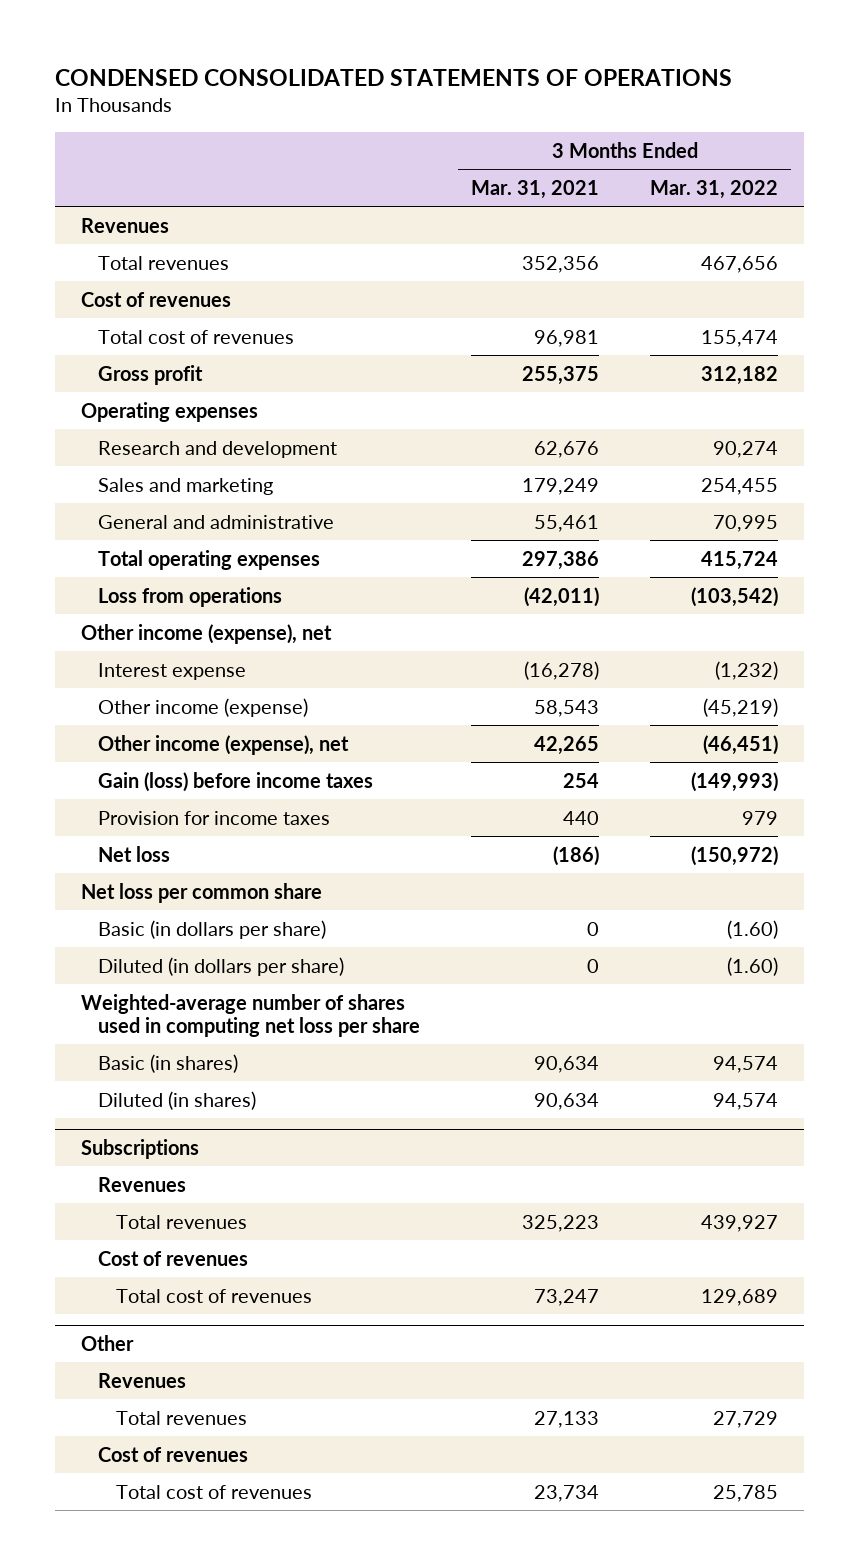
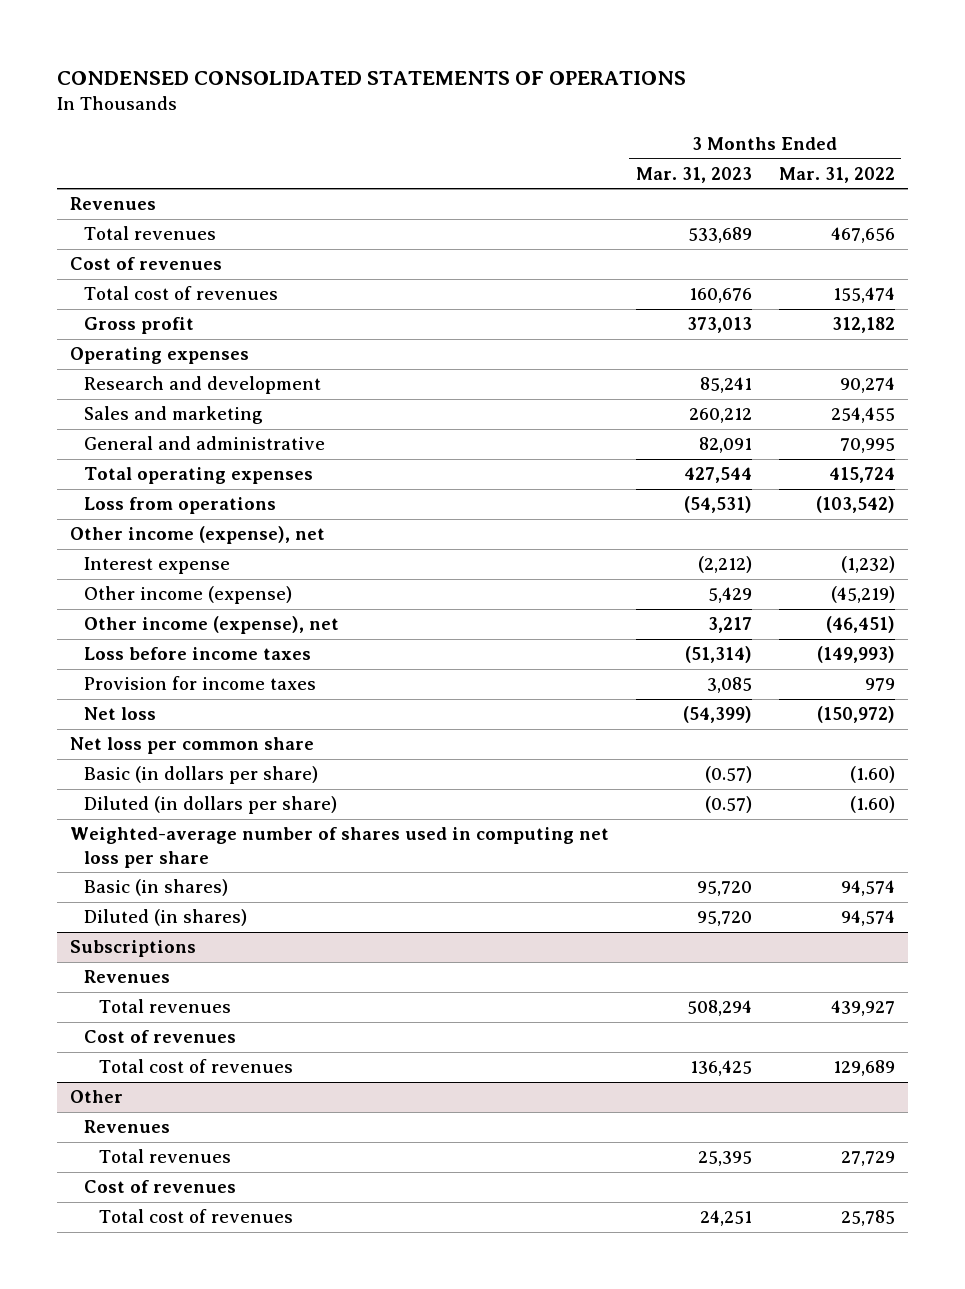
[471,179,600,199] Mar. 31, 2021 -> none
none -> [635,166,752,183] Mar. 31, 2023
[98,771,374,792] Gain (loss) before income taxes -> [84,647,312,661] Loss before income taxes

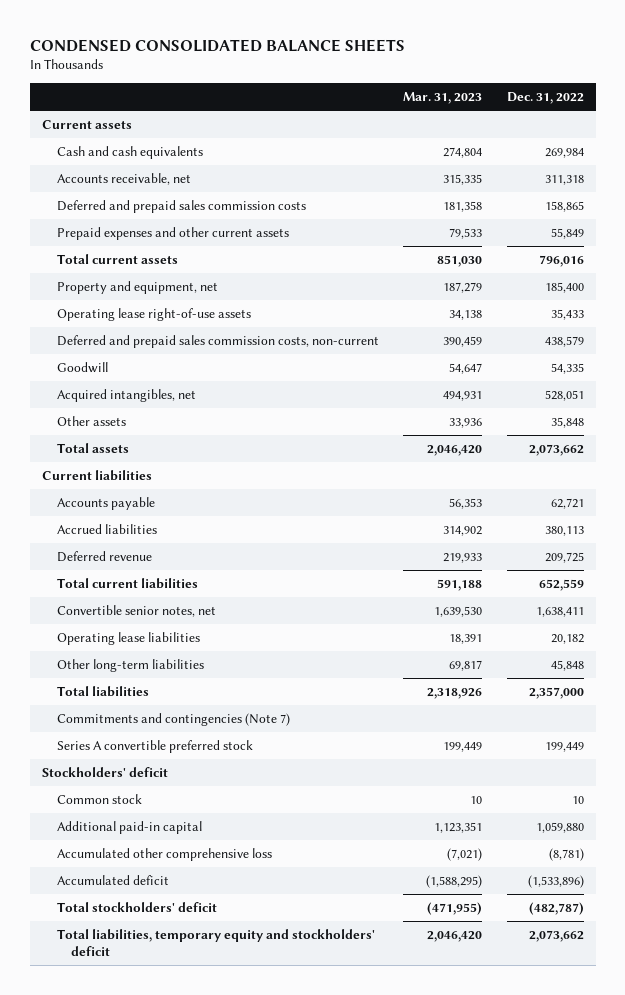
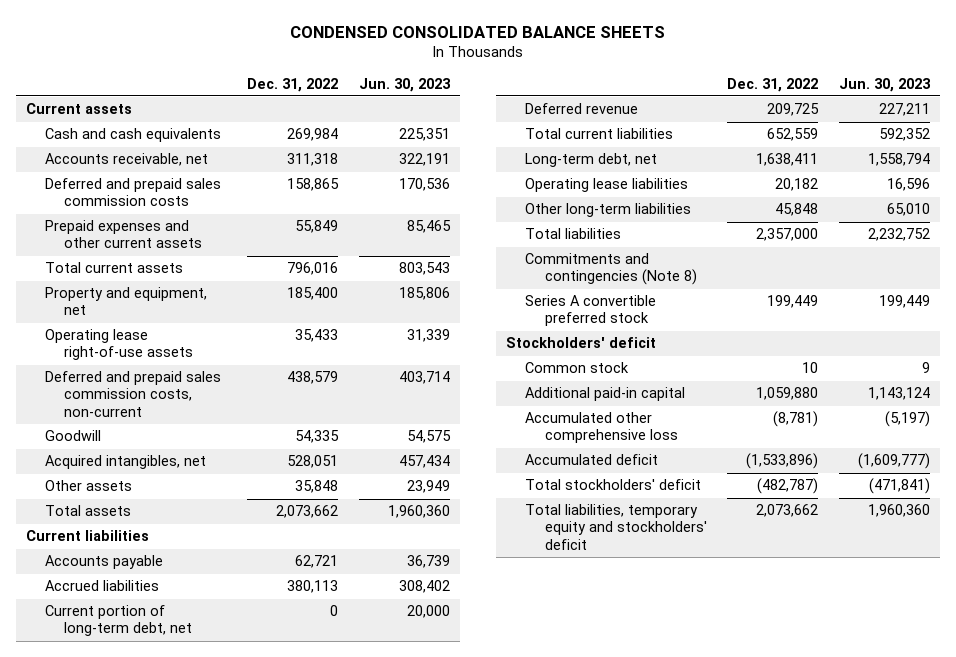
[403,92,483,105] Mar. 31, 2023 -> none
none -> [358,77,451,92] Jun. 30, 2023
none -> [45,605,193,637] Current portion of long-term debt, net
[56,605,216,618] Convertible senior notes, net -> [525,153,658,168] Long-term debt, net
[56,713,290,727] Commitments and contingencies (Note 7) -> [525,253,697,286] Commitments and contingencies (Note 8)

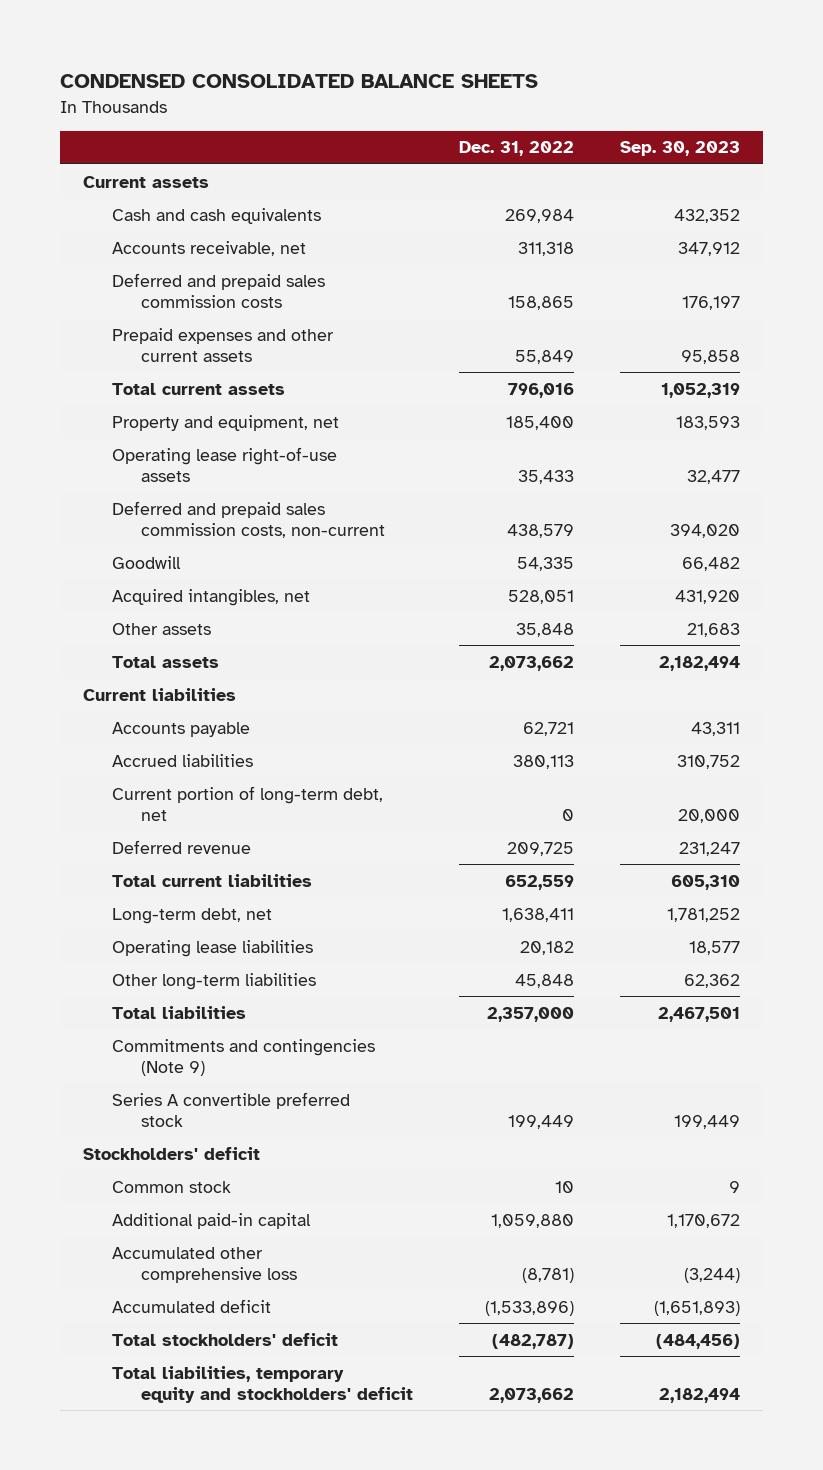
[358,77,451,92] Jun. 30, 2023 -> none
none -> [619,141,740,157] Sep. 30, 2023
[525,253,697,286] Commitments and contingencies (Note 8) -> [111,1038,375,1076] Commitments and contingencies (Note 9)

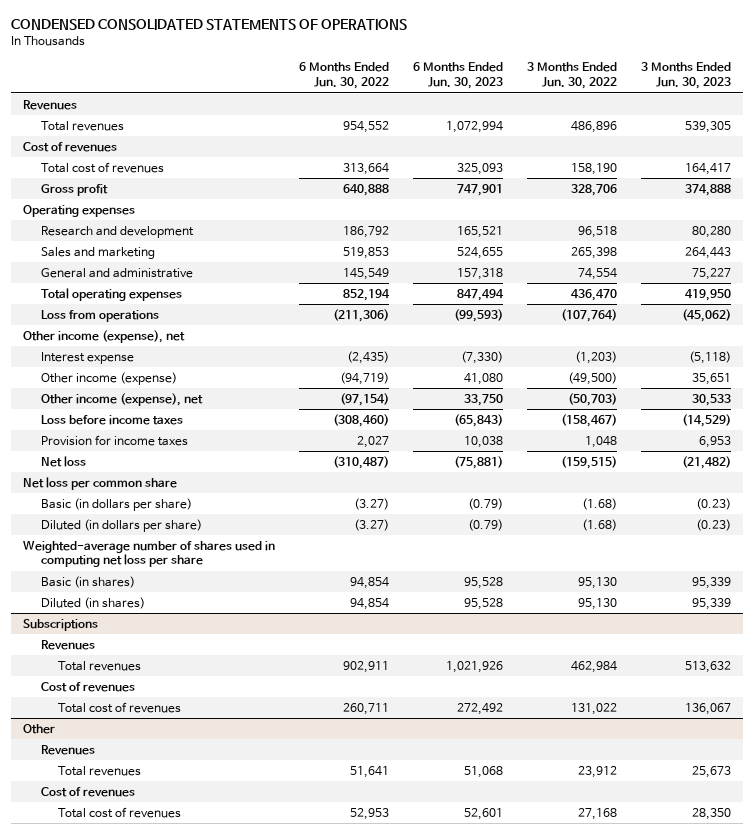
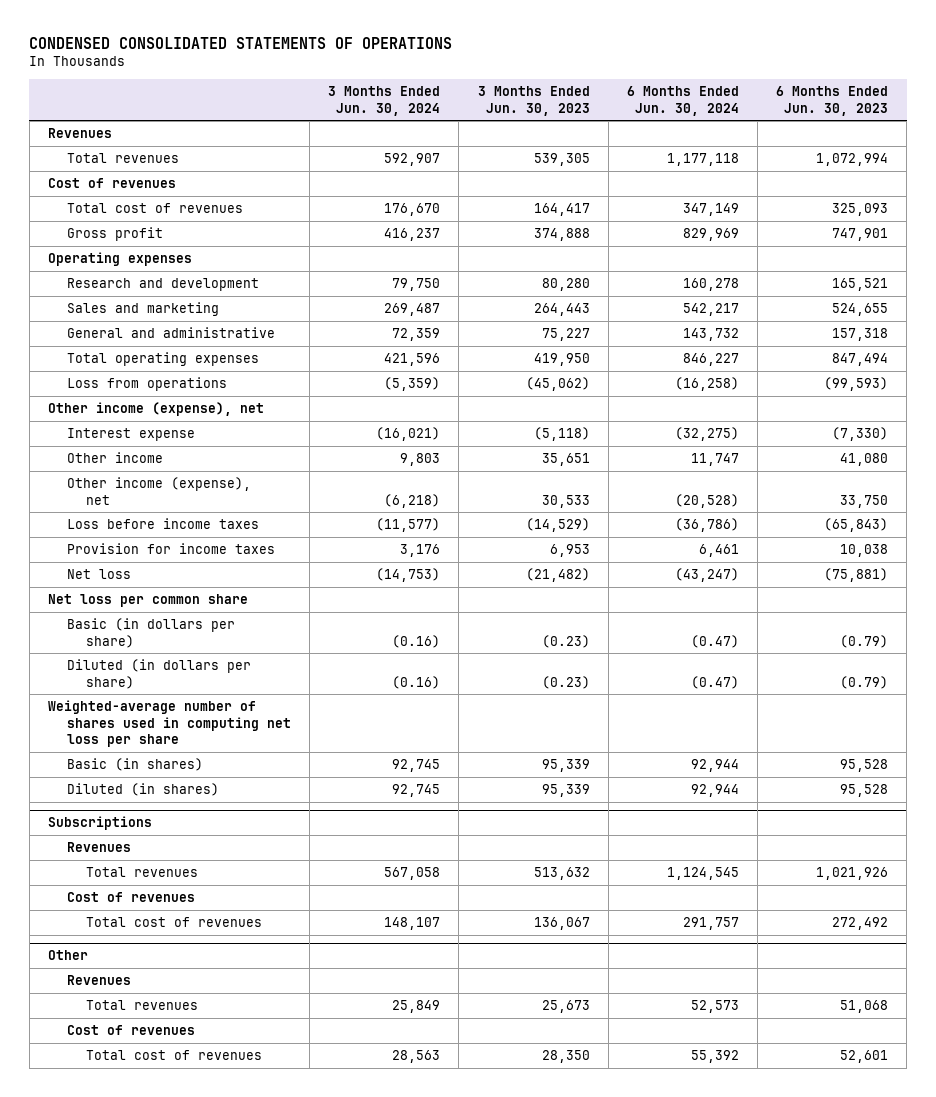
[299,62,390,90] 6 Months Ended Jun. 30, 2022 -> none
[527,62,618,90] 3 Months Ended Jun. 30, 2022 -> none
none -> [328,86,441,116] 3 Months Ended Jun. 30, 2024
none -> [626,86,739,116] 6 Months Ended Jun. 30, 2024
[40,371,177,385] Other income (expense) -> [66,451,163,463] Other income

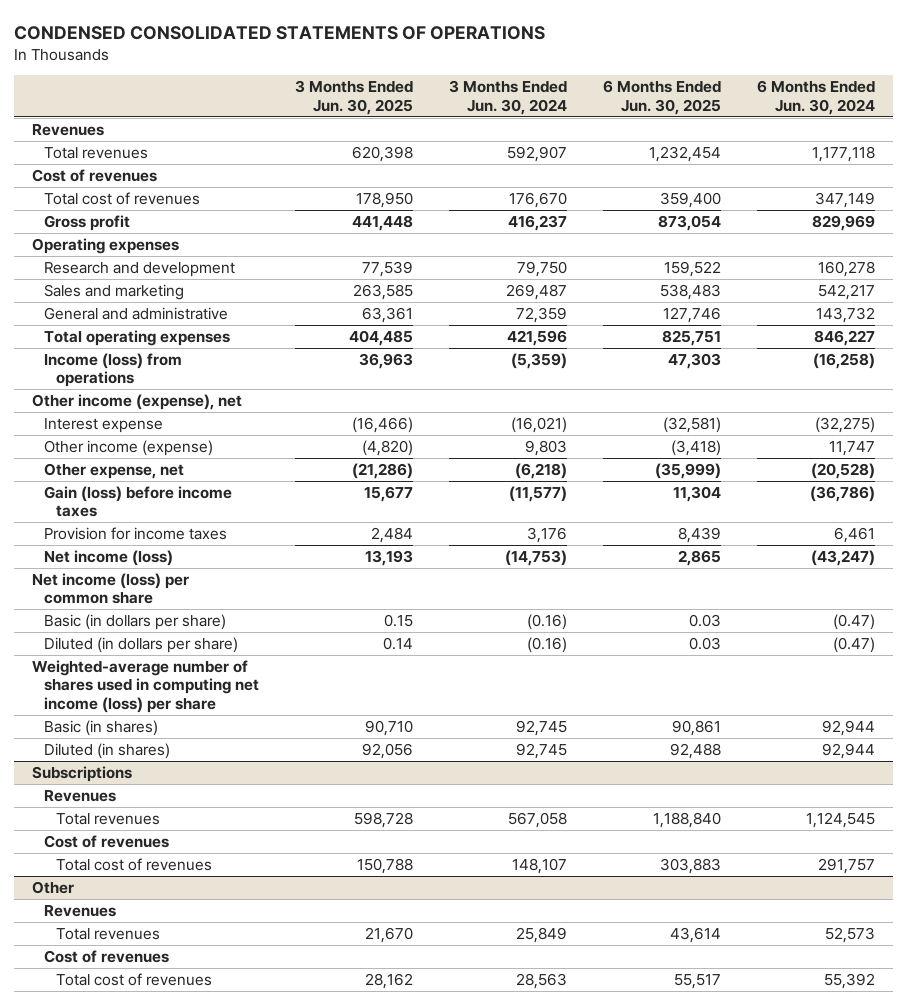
[477,86,590,116] 3 Months Ended Jun. 30, 2023 -> none
[776,86,889,116] 6 Months Ended Jun. 30, 2023 -> none
none -> [294,80,413,115] 3 Months Ended Jun. 30, 2025
none -> [602,80,721,115] 6 Months Ended Jun. 30, 2025
[66,376,227,391] Loss from operations -> [44,353,183,388] Income (loss) from operations
[66,451,163,463] Other income -> [44,440,214,457] Other income (expense)
[66,476,251,505] Other income (expense), net -> [44,463,185,480] Other expense, net
[66,517,259,529] Loss before income taxes -> [44,486,233,518] Gain (loss) before income taxes
[66,568,131,579] Net loss -> [44,550,174,567] Net income (loss)
[47,593,248,607] Net loss per common share -> [32,573,190,605] Net income (loss) per common share
[47,699,291,748] Weighted-average number of shares used in computing net loss per share -> [32,660,260,713] Weighted-average number of shares used in computing net income (loss) per share

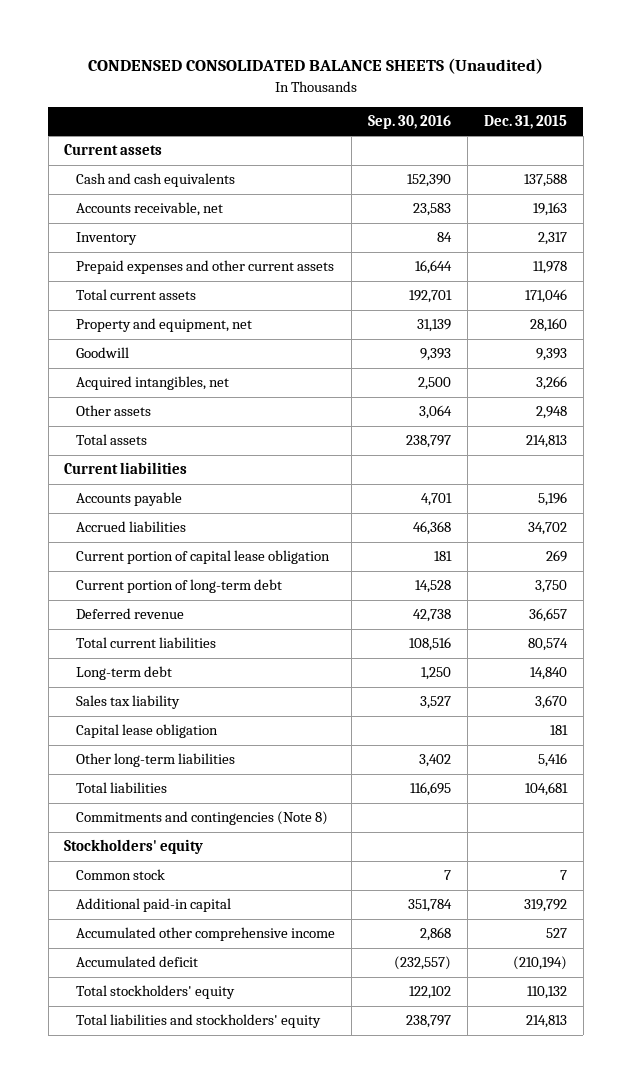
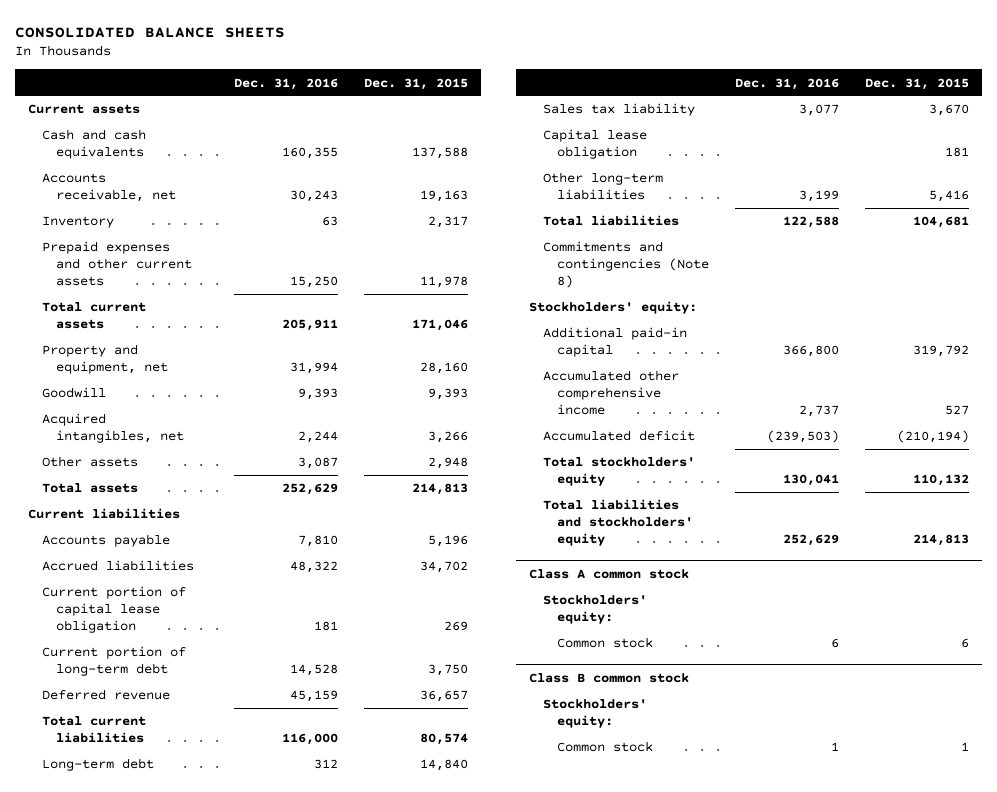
[87,58,543,75] CONDENSED CONSOLIDATED BALANCE SHEETS (Unaudited) -> [14,26,285,38] CONSOLIDATED BALANCE SHEETS
[367,114,451,129] Sep. 30, 2016 -> none
none -> [234,77,339,90] Dec. 31, 2016
[75,869,165,881] Common stock -> none
[64,839,204,855] Stockholders' equity -> [528,301,697,315] Stockholders' equity:
none -> [528,568,689,579] Class A common stock
none -> [543,595,648,625] Stockholders' equity:
none -> [557,637,654,649] Common stock
none -> [528,672,689,683] Class B common stock
none -> [543,699,648,729] Stockholders' equity:
none -> [557,741,654,753] Common stock

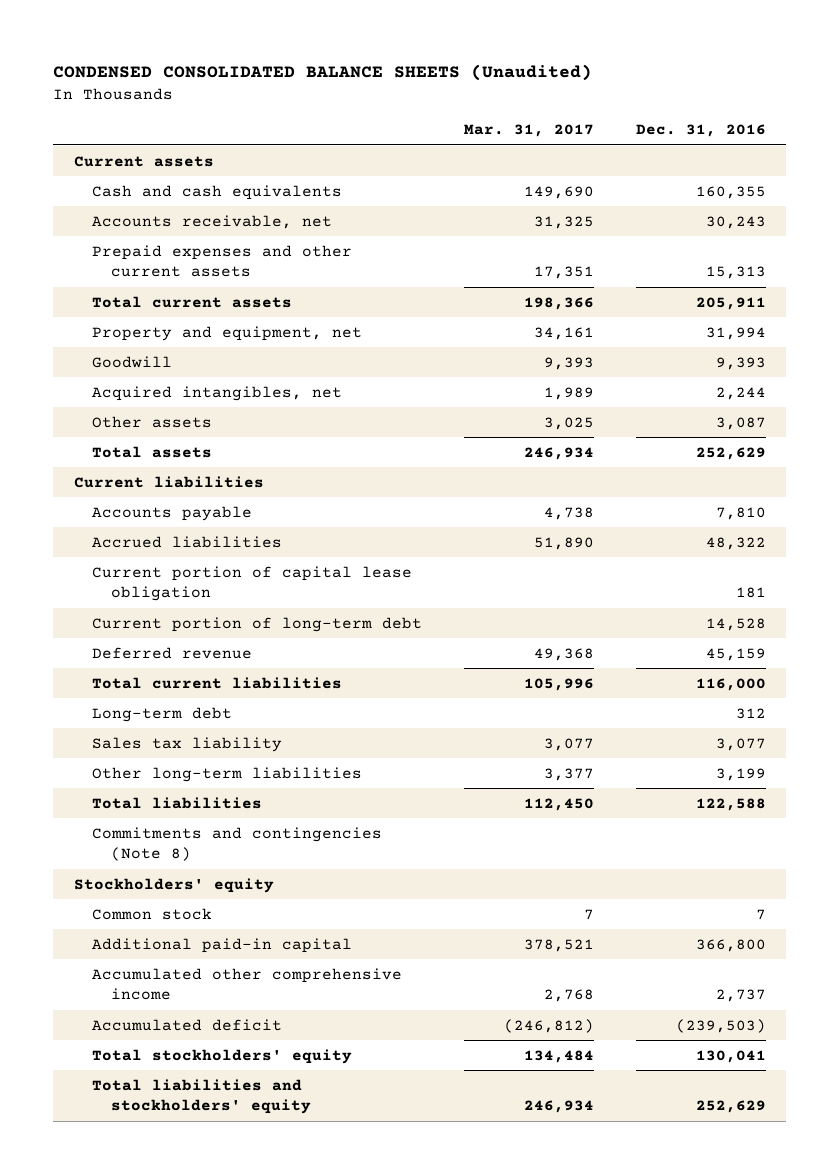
[14,26,285,38] CONSOLIDATED BALANCE SHEETS -> [52,64,592,82] CONDENSED CONSOLIDATED BALANCE SHEETS (Unaudited)
[363,77,468,90] Dec. 31, 2015 -> none
none -> [463,124,594,138] Mar. 31, 2017
[41,216,114,229] Inventory -> none
[290,276,339,289] 15,250 -> [705,265,766,279] 15,313
[543,129,648,160] Capital lease obligation -> none
[528,301,697,315] Stockholders' equity: -> [73,877,274,893] Stockholders' equity
none -> [92,907,213,920] Common stock
[528,568,689,579] Class A common stock -> none
[543,595,648,625] Stockholders' equity: -> none
[557,637,654,649] Common stock -> none
[528,672,689,683] Class B common stock -> none
[543,699,648,729] Stockholders' equity: -> none
[557,741,654,753] Common stock -> none

